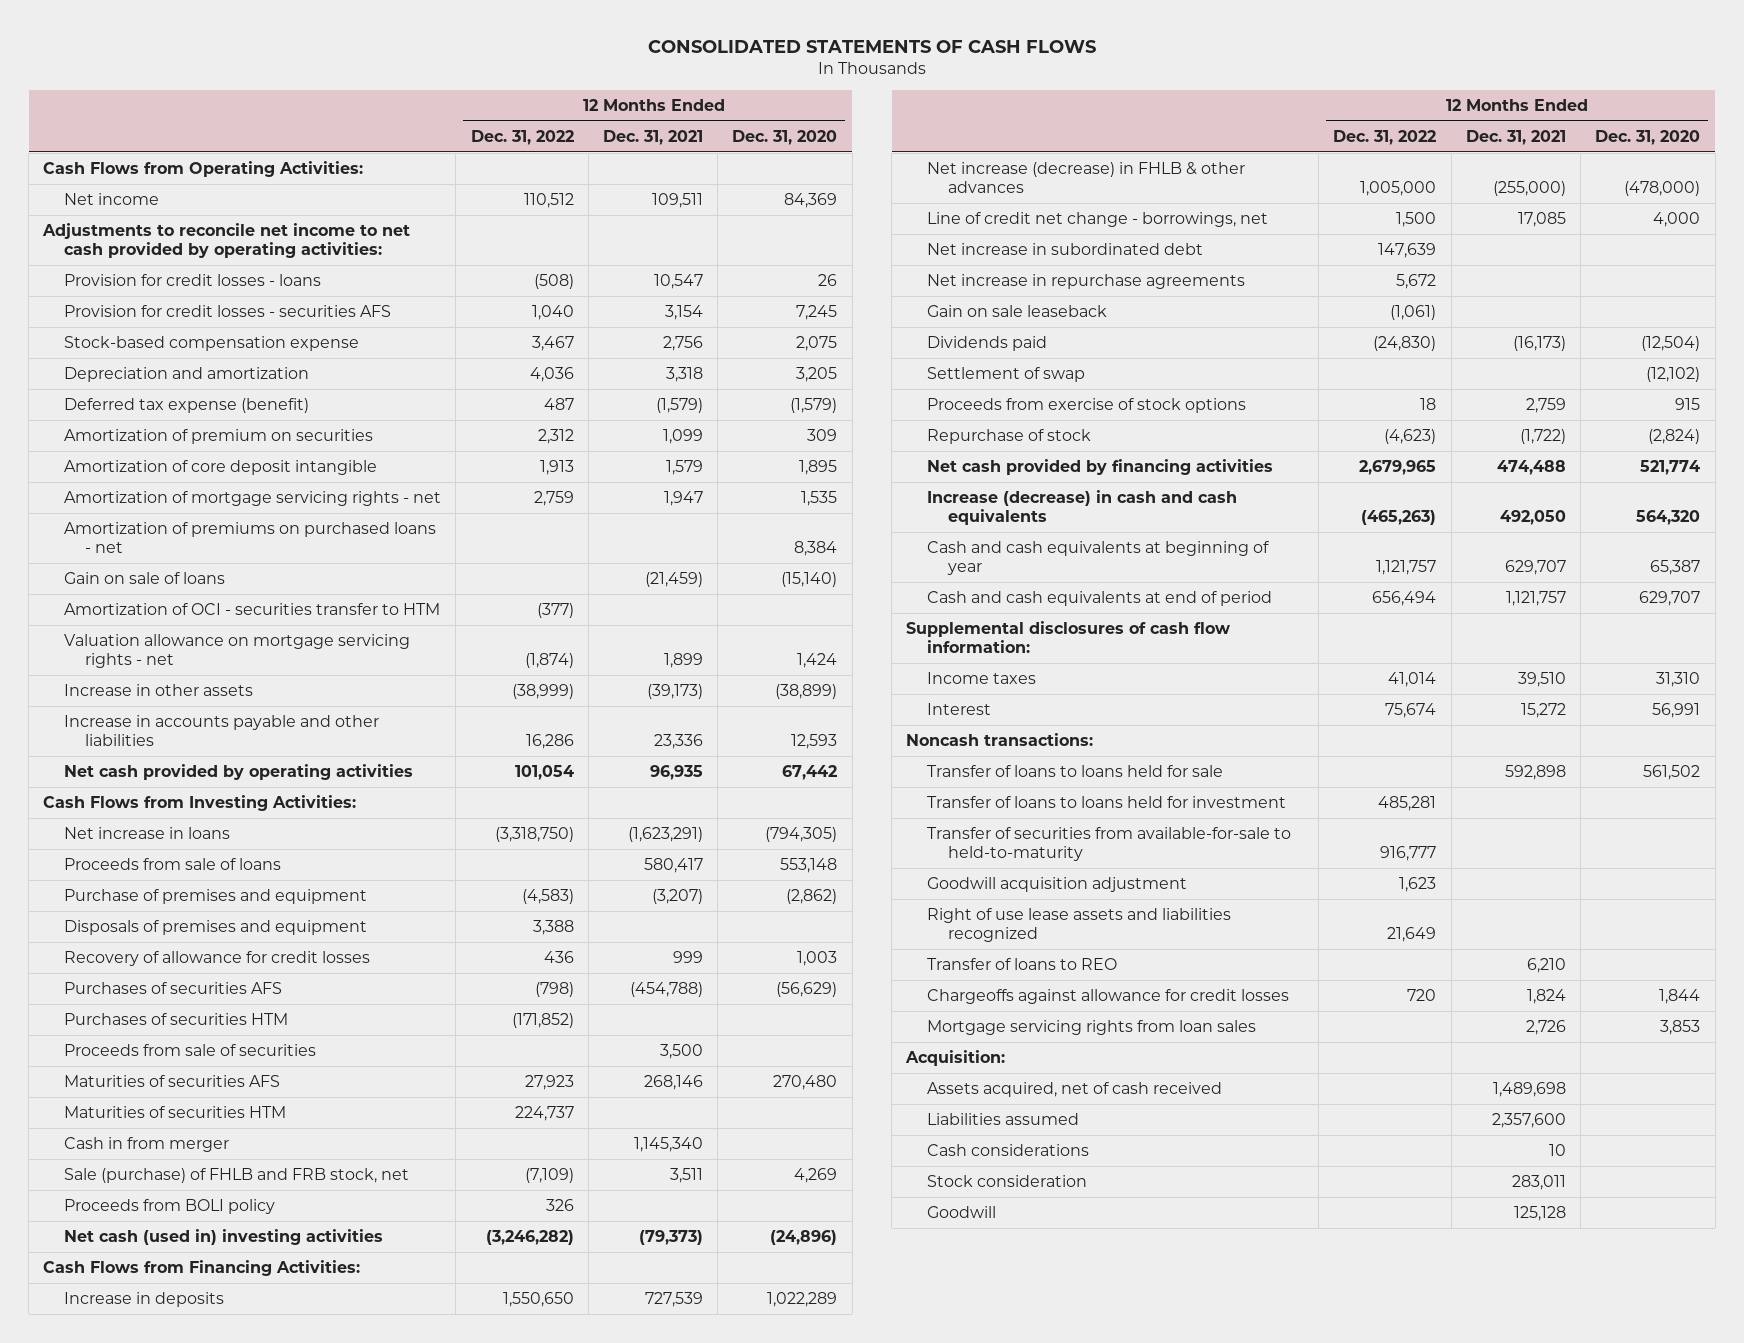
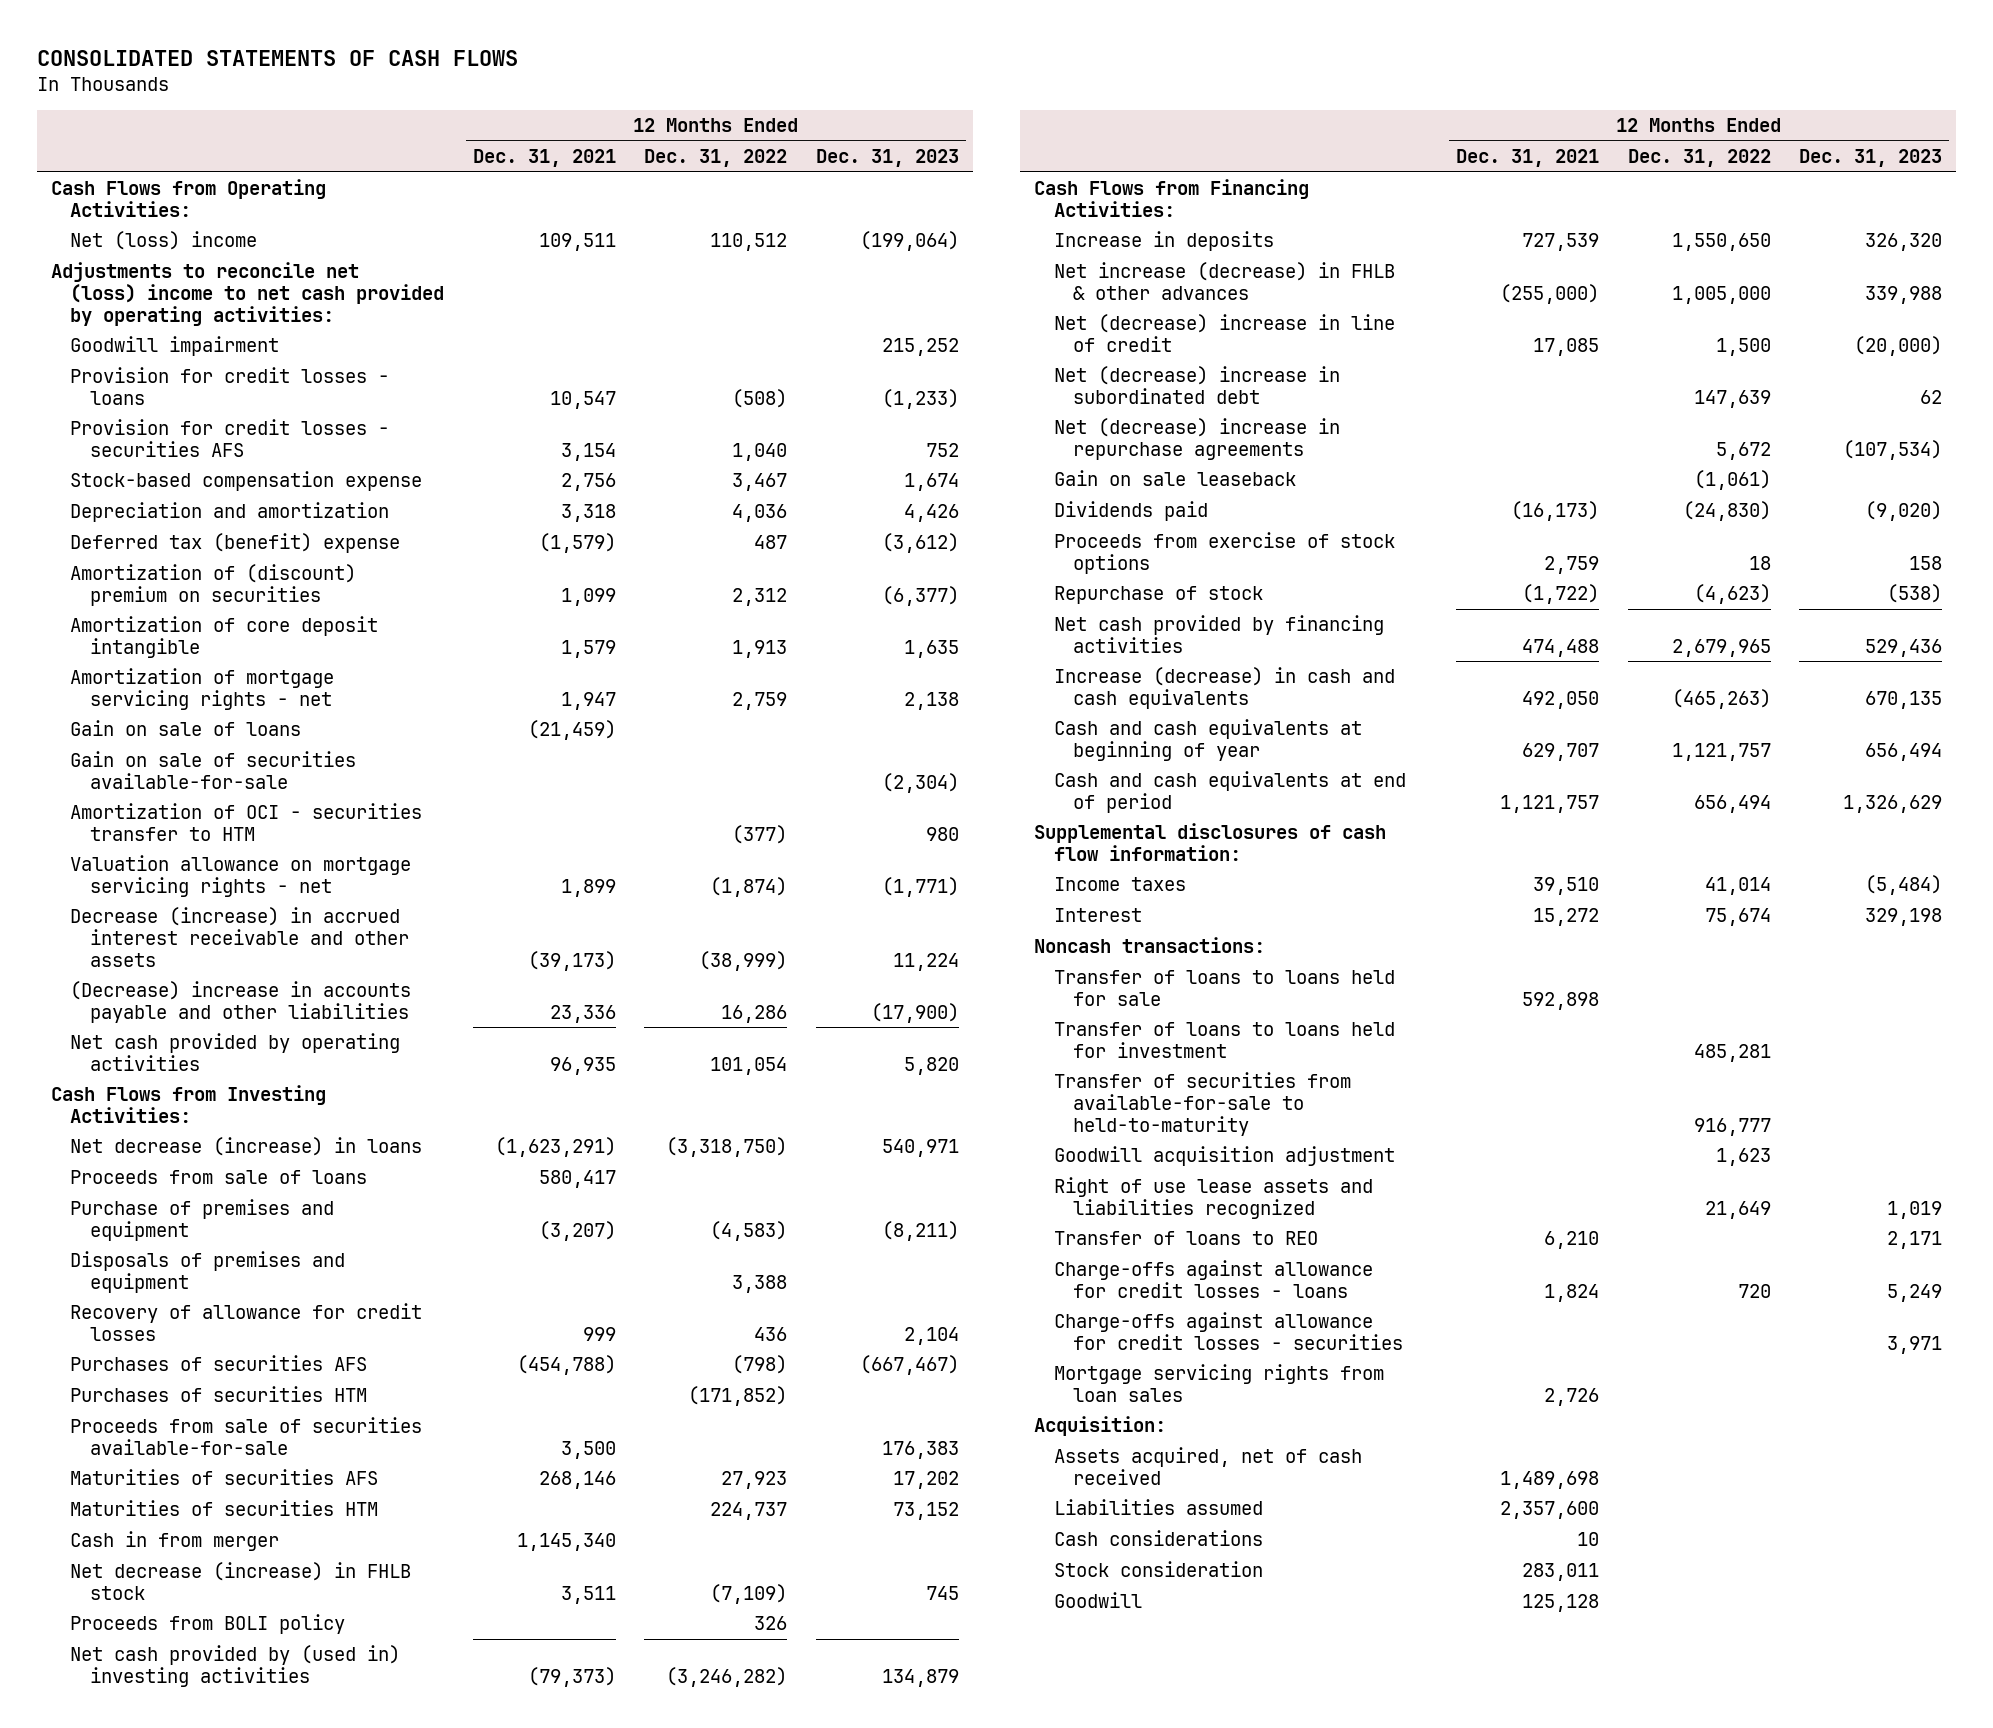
[732,129,838,145] Dec. 31, 2020 -> none
none -> [815,149,959,168] Dec. 31, 2023
[64,192,160,205] Net income -> [70,231,258,251] Net (loss) income
[42,222,411,259] Adjustments to reconcile net income to net cash provided by operating activities: -> [50,262,445,326] Adjustments to reconcile net (loss) income to net cash provided by operating activities:
none -> [70,336,280,357] Goodwill impairment
[64,397,310,413] Deferred tax expense (benefit) -> [70,533,401,554] Deferred tax (benefit) expense
[64,428,374,444] Amortization of premium on securities -> [70,564,357,606] Amortization of (discount) premium on securities
[64,521,437,554] Amortization of premiums on purchased loans - net -> none
none -> [70,751,357,789] Gain on sale of securities available-for-sale
[64,683,254,696] Increase in other assets -> [70,907,409,967] Decrease (increase) in accrued interest receivable and other assets
[64,714,380,747] Increase in accounts payable and other liabilities -> [70,981,412,1023] (Decrease) increase in accounts payable and other liabilities
[64,826,231,839] Net increase in loans -> [70,1137,423,1157] Net decrease (increase) in loans
[64,1043,317,1056] Proceeds from sale of securities -> [70,1417,423,1455] Proceeds from sale of securities available-for-sale
[64,1167,410,1183] Sale (purchase) of FHLB and FRB stock, net -> [70,1562,412,1600] Net decrease (increase) in FHLB stock
[64,1228,384,1245] Net cash (used in) investing activities -> [70,1645,401,1687] Net cash provided by (used in) investing activities
[927,211,1269,227] Line of credit net change - borrowings, net -> [1053,314,1395,352] Net (decrease) increase in line of credit
[927,242,1204,255] Net increase in subordinated debt -> [1053,366,1340,404] Net (decrease) increase in subordinated debt
[927,273,1246,289] Net increase in repurchase agreements -> [1053,418,1340,460] Net (decrease) increase in repurchase agreements
[927,366,1086,382] Settlement of swap -> none
[927,988,1290,1004] Chargeoffs against allowance for credit losses -> [1053,1260,1373,1298] Charge-offs against allowance for credit losses - loans
none -> [1053,1312,1404,1350] Charge-offs against allowance for credit losses - securities

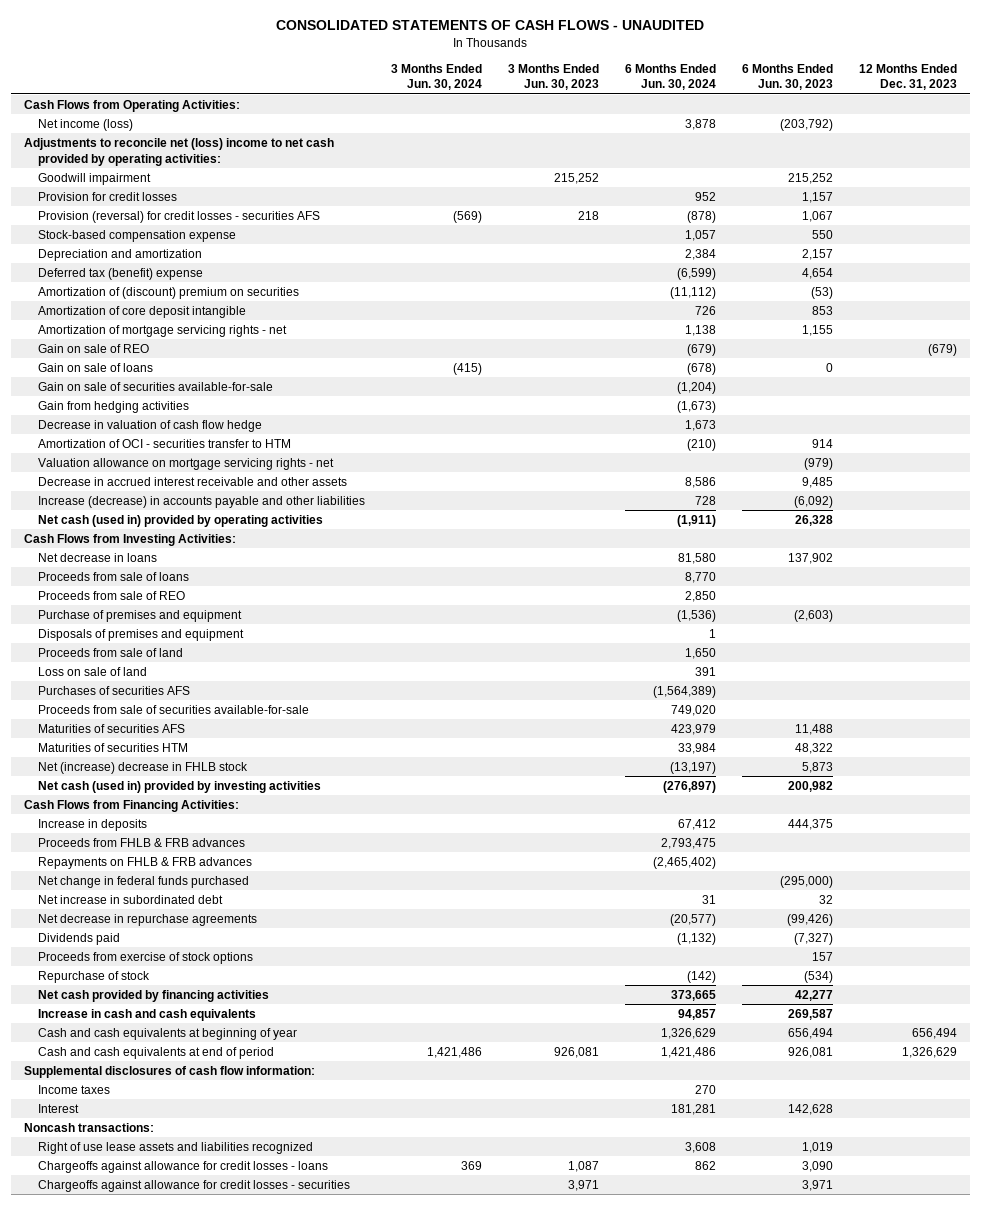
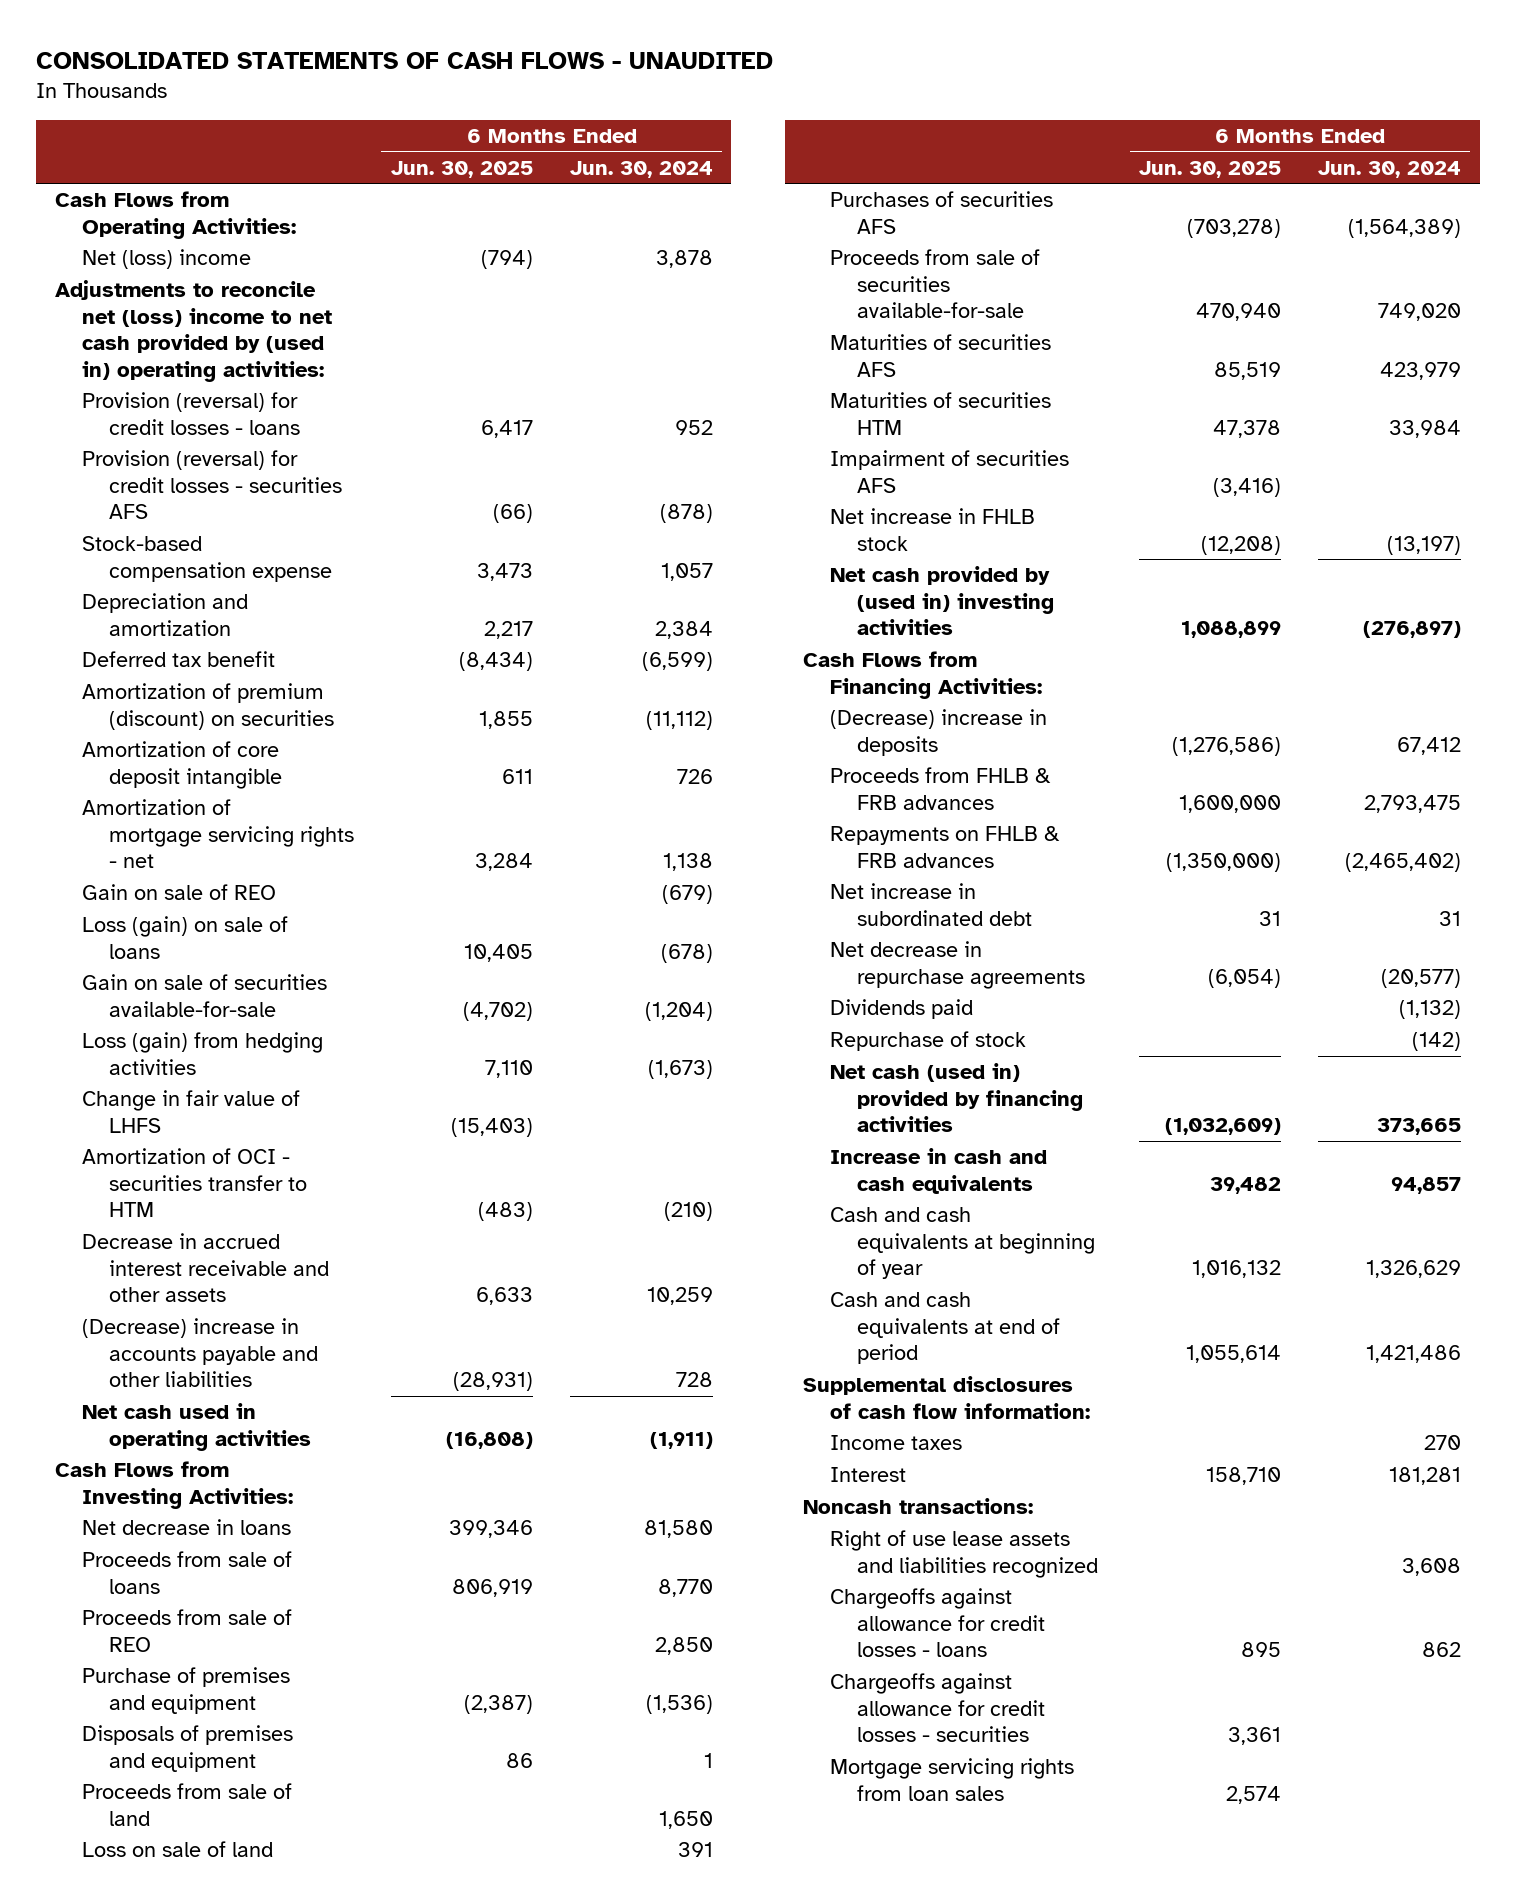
[390,63,482,91] 3 Months Ended Jun. 30, 2024 -> none
[507,63,599,91] 3 Months Ended Jun. 30, 2023 -> none
[741,63,833,91] 6 Months Ended Jun. 30, 2023 -> none
[858,63,957,91] 12 Months Ended Dec. 31, 2023 -> none
none -> [390,160,533,178] Jun. 30, 2025
[37,172,151,185] Goodwill impairment -> none
[37,118,133,131] Net income (loss) -> [81,249,251,270] Net (loss) income
[24,137,335,166] Adjustments to reconcile net (loss) income to net cash provided by operating activities: -> [54,280,332,382] Adjustments to reconcile net (loss) income to net cash provided by (used in) operating activities:
[37,191,177,201] Provision for credit losses -> [81,392,300,435] Provision (reversal) for credit losses - loans
[37,267,203,280] Deferred tax (benefit) expense -> [81,651,275,668] Deferred tax benefit
[37,286,299,299] Amortization of (discount) premium on securities -> [81,683,334,730] Amortization of premium (discount) on securities
[37,362,153,372] Gain on sale of loans -> [81,916,288,959] Loss (gain) on sale of loans
[37,419,262,432] Decrease in valuation of cash flow hedge -> none
[37,400,189,413] Gain from hedging activities -> [81,1032,323,1075] Loss (gain) from hedging activities
none -> [81,1090,300,1133] Change in fair value of LHFS
[37,457,334,470] Valuation allowance on mortgage servicing rights - net -> none
[684,476,716,488] 8,586 -> [646,1287,713,1306] 10,259
[37,495,365,508] Increase (decrease) in accounts payable and other liabilities -> [81,1318,318,1388] (Decrease) increase in accounts payable and other liabilities
[37,514,323,527] Net cash (used in) provided by operating activities -> [81,1403,311,1451] Net cash used in operating activities
none -> [830,450,1070,493] Impairment of securities AFS
[37,761,248,774] Net (increase) decrease in FHLB stock -> [830,508,1036,551] Net increase in FHLB stock
[37,780,321,793] Net cash (used in) provided by investing activities -> [830,566,1055,636] Net cash provided by (used in) investing activities
[37,818,147,831] Increase in deposits -> [830,709,1048,756] (Decrease) increase in deposits
[37,875,249,888] Net change in federal funds purchased -> none
[37,951,253,964] Proceeds from exercise of stock options -> none
[37,989,269,1002] Net cash provided by financing activities -> [830,1063,1084,1133] Net cash (used in) provided by financing activities
none -> [830,1758,1075,1801] Mortgage servicing rights from loan sales

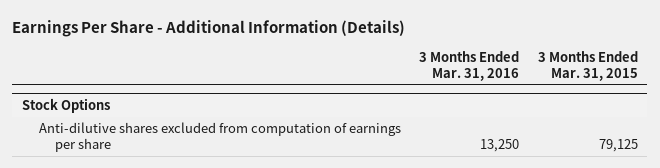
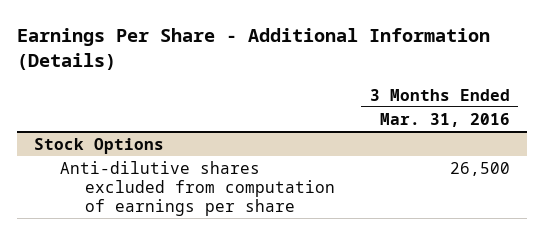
[538,51,639,81] 3 Months Ended Mar. 31, 2015 -> none
[480,138,520,152] 13,250 -> [449,161,510,176] 26,500

